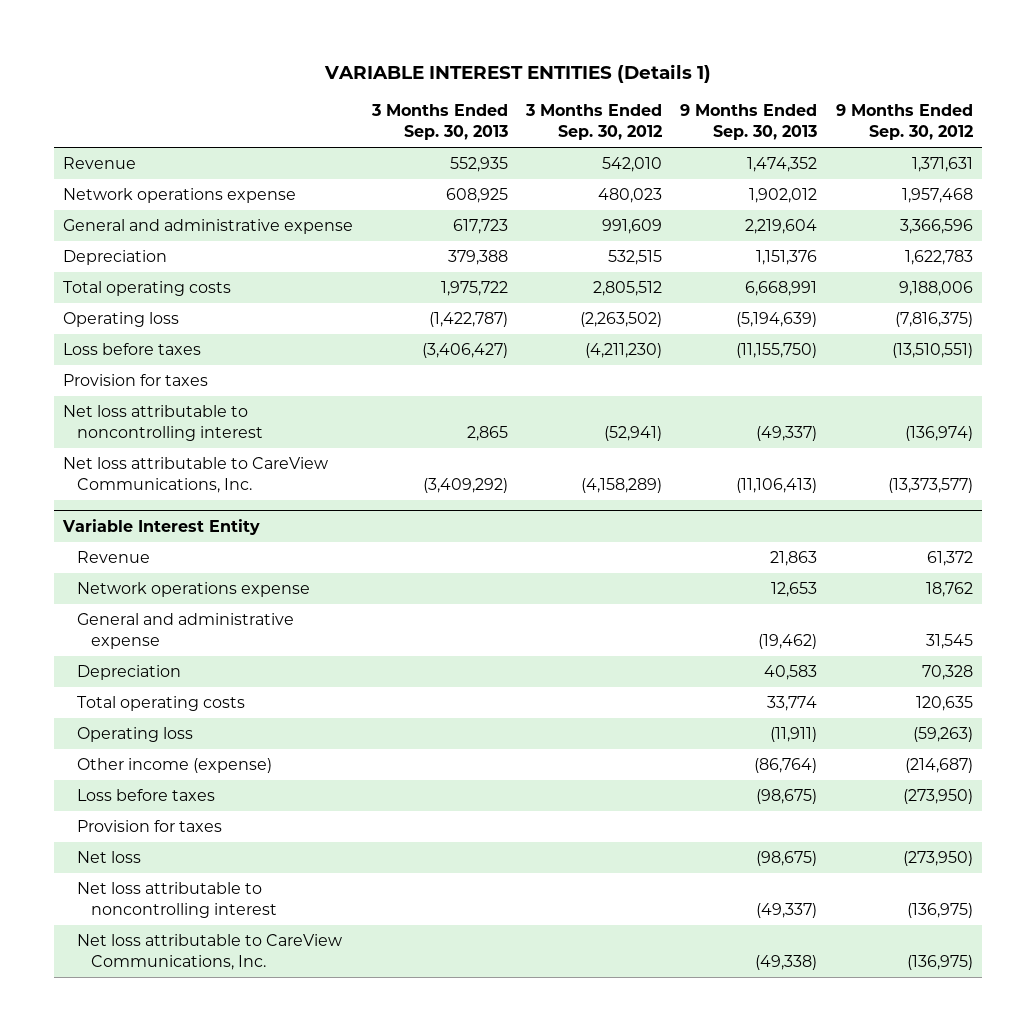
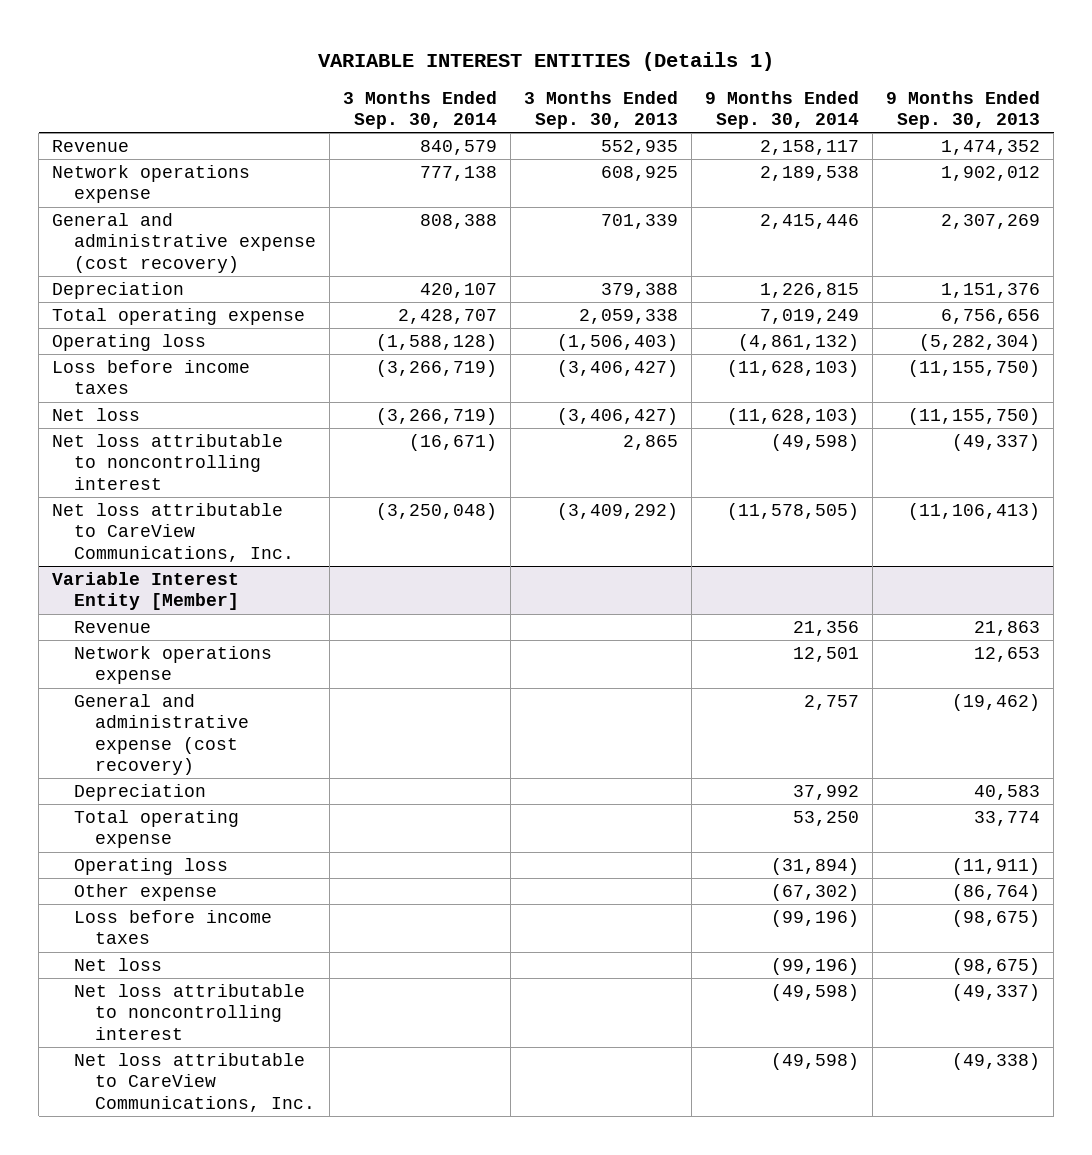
[525,104,663,141] 3 Months Ended Sep. 30, 2012 -> none
[835,104,973,141] 9 Months Ended Sep. 30, 2012 -> none
none -> [342,90,497,130] 3 Months Ended Sep. 30, 2014
none -> [704,90,859,130] 9 Months Ended Sep. 30, 2014
[63,219,354,235] General and administrative expense -> [52,212,316,273] General and administrative expense (cost recovery)
[452,219,508,235] 617,723 -> [600,213,678,229] 701,339
[745,219,818,235] 2,219,604 -> [941,213,1041,229] 2,307,269
[63,374,209,387] Provision for taxes -> none
[63,281,232,297] Total operating costs -> [52,307,306,325] Total operating expense
[440,281,508,297] 1,975,722 -> [578,308,678,324] 2,059,338
[745,281,818,297] 6,668,991 -> [941,308,1041,324] 6,756,656
[428,312,508,328] (1,422,787) -> [556,333,678,351] (1,506,403)
[736,312,818,328] (5,194,639) -> [919,333,1041,351] (5,282,304)
[63,343,202,356] Loss before taxes -> [52,359,251,395] Loss before income taxes
none -> [52,407,141,421] Net loss
[62,518,261,535] Variable Interest Entity -> [52,571,240,611] Variable Interest Entity [Member]
[76,613,294,649] General and administrative expense -> [73,693,249,776] General and administrative expense (cost recovery)
[76,696,245,712] Total operating costs -> [73,809,239,849] Total operating expense
[76,820,222,833] Provision for taxes -> none
[76,758,272,774] Other income (expense) -> [73,883,217,901] Other expense
[76,789,215,802] Loss before taxes -> [73,909,272,945] Loss before income taxes

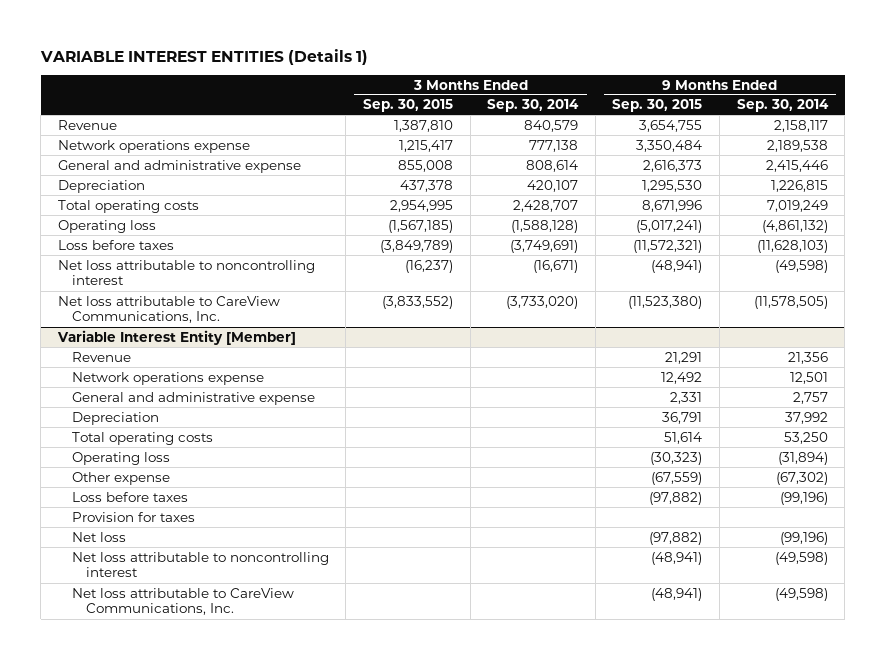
[523,90,678,130] 3 Months Ended Sep. 30, 2013 -> none
[886,90,1041,130] 9 Months Ended Sep. 30, 2013 -> none
none -> [363,99,454,113] Sep. 30, 2015
none -> [612,99,703,113] Sep. 30, 2015
[52,212,316,273] General and administrative expense (cost recovery) -> [57,159,301,173] General and administrative expense
[419,213,497,229] 808,388 -> [526,159,579,172] 808,614
[52,307,306,325] Total operating expense -> [57,199,199,213] Total operating costs
[52,407,141,421] Net loss -> none
[52,359,251,395] Loss before income taxes -> [57,239,174,250] Loss before taxes
[375,359,497,377] (3,266,719) -> [510,239,579,253] (3,749,691)
[375,502,497,520] (3,250,048) -> [506,295,579,309] (3,733,020)
[73,693,249,776] General and administrative expense (cost recovery) -> [71,391,315,405] General and administrative expense
[73,809,239,849] Total operating expense -> [71,431,213,445] Total operating costs
[73,909,272,945] Loss before income taxes -> [71,491,188,502] Loss before taxes
none -> [71,511,195,522] Provision for taxes

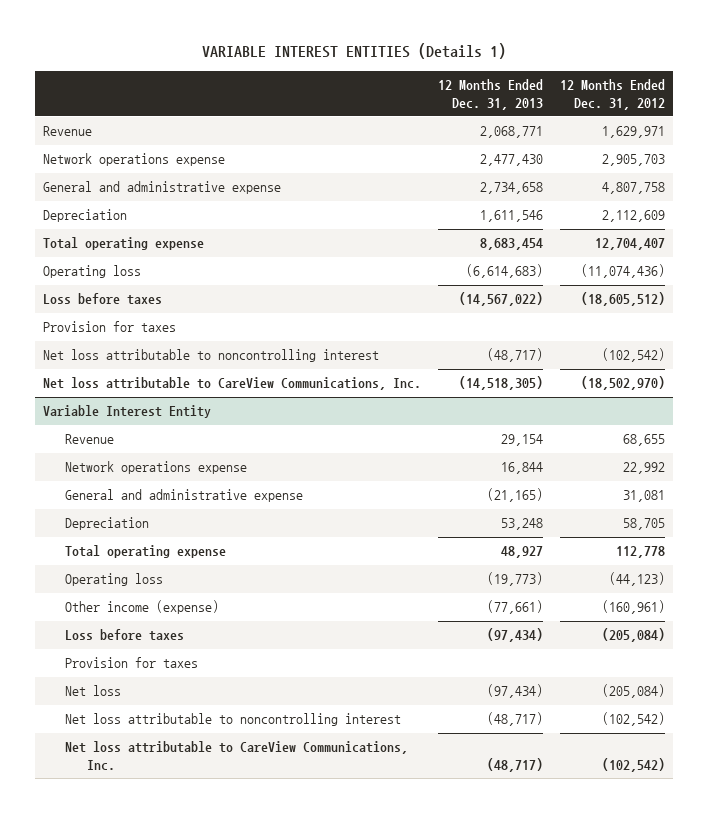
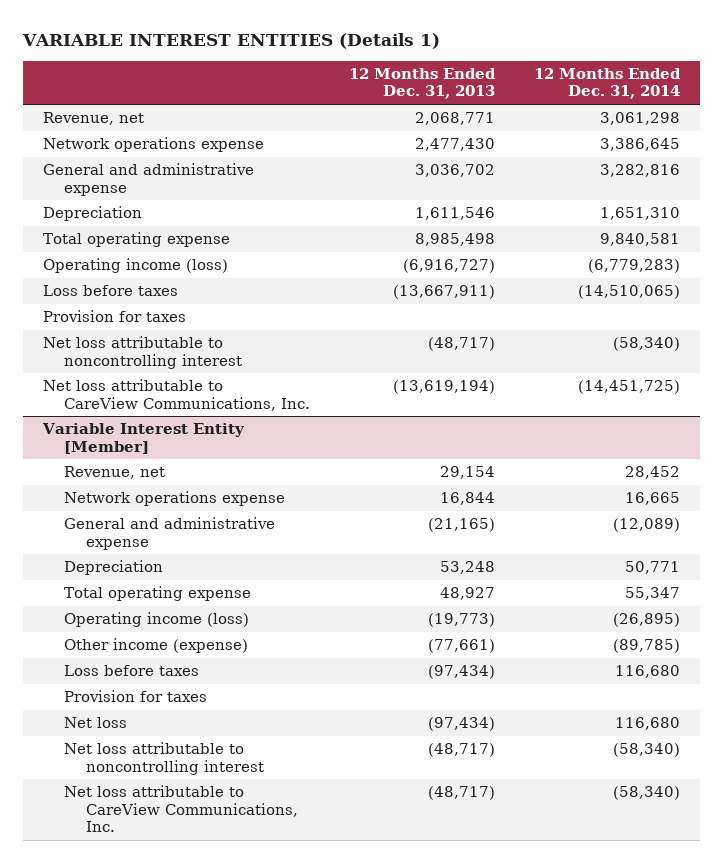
[559,78,665,110] 12 Months Ended Dec. 31, 2012 -> none
none -> [534,68,682,100] 12 Months Ended Dec. 31, 2014
[42,126,92,137] Revenue -> [42,112,144,126] Revenue, net
[479,182,543,195] 2,734,658 -> [415,164,496,178] 3,036,702
[479,238,543,251] 8,683,454 -> [415,233,496,247] 8,985,498
[42,265,141,279] Operating loss -> [42,258,228,274] Operating income (loss)
[465,264,543,279] (6,614,683) -> [403,259,496,274] (6,916,727)
[458,292,543,307] (14,567,022) -> [393,285,496,300] (13,667,911)
[458,376,543,391] (14,518,305) -> [393,380,496,395] (13,619,194)
[42,405,211,419] Variable Interest Entity -> [41,423,245,454] Variable Interest Entity [Member]
[64,434,114,445] Revenue -> [64,466,166,480] Revenue, net
[64,573,163,587] Operating loss -> [64,612,250,628] Operating income (loss)

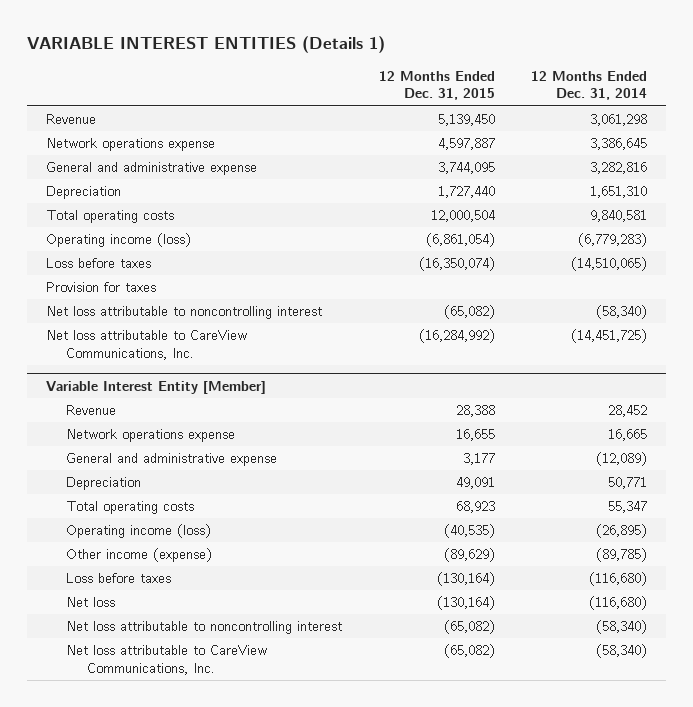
[349,68,497,100] 12 Months Ended Dec. 31, 2013 -> none
none -> [378,70,495,101] 12 Months Ended Dec. 31, 2015
[42,112,144,126] Revenue, net -> [45,113,96,124] Revenue
[42,232,230,248] Total operating expense -> [45,209,174,223] Total operating costs
[64,466,166,480] Revenue, net -> [66,404,117,415] Revenue
[64,586,252,602] Total operating expense -> [66,500,195,514] Total operating costs
[64,690,208,703] Provision for taxes -> none
[615,665,681,679] 116,680 -> [589,571,648,586] (116,680)
[615,717,681,731] 116,680 -> [589,595,648,610] (116,680)

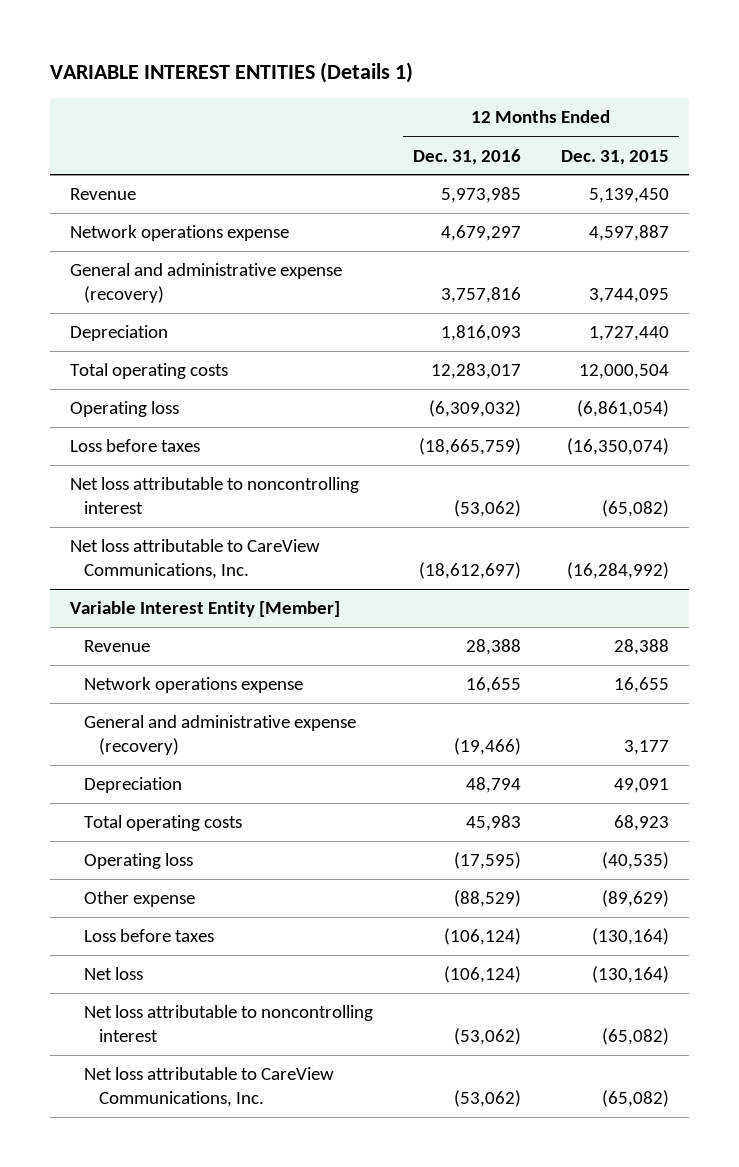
[531,70,648,101] 12 Months Ended Dec. 31, 2014 -> none
none -> [413,148,522,165] Dec. 31, 2016
[45,161,257,175] General and administrative expense -> [69,263,342,303] General and administrative expense (recovery)
[45,232,191,247] Operating income (loss) -> [69,401,179,418] Operating loss
[45,281,156,292] Provision for taxes -> none
[66,452,278,466] General and administrative expense -> [84,715,357,755] General and administrative expense (recovery)
[66,523,212,538] Operating income (loss) -> [84,853,194,870] Operating loss
[66,547,213,562] Other income (expense) -> [84,891,196,908] Other expense

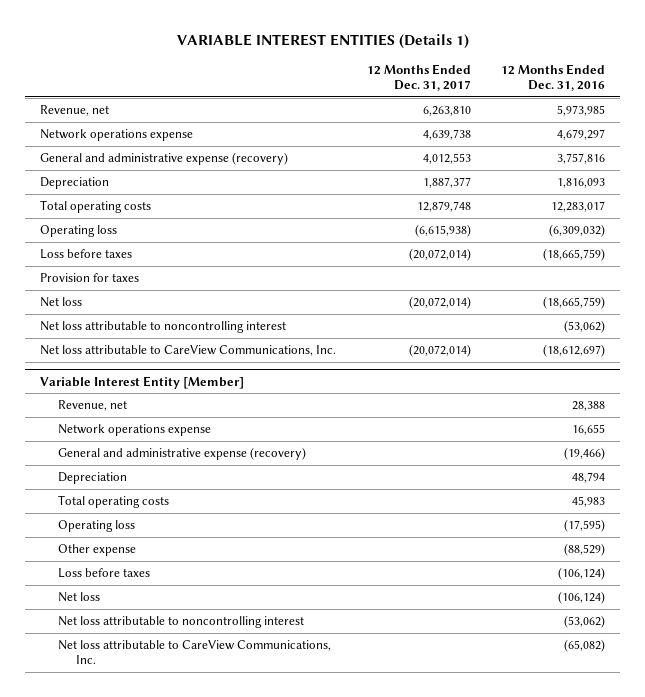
[560,149,669,165] Dec. 31, 2015 -> none
none -> [366,63,471,92] 12 Months Ended Dec. 31, 2017
[69,188,136,201] Revenue -> [39,104,109,116] Revenue, net
none -> [39,272,139,282] Provision for taxes
none -> [39,296,82,307] Net loss
[84,640,151,653] Revenue -> [58,399,128,411] Revenue, net
[454,1089,522,1107] (53,062) -> [564,638,606,652] (65,082)

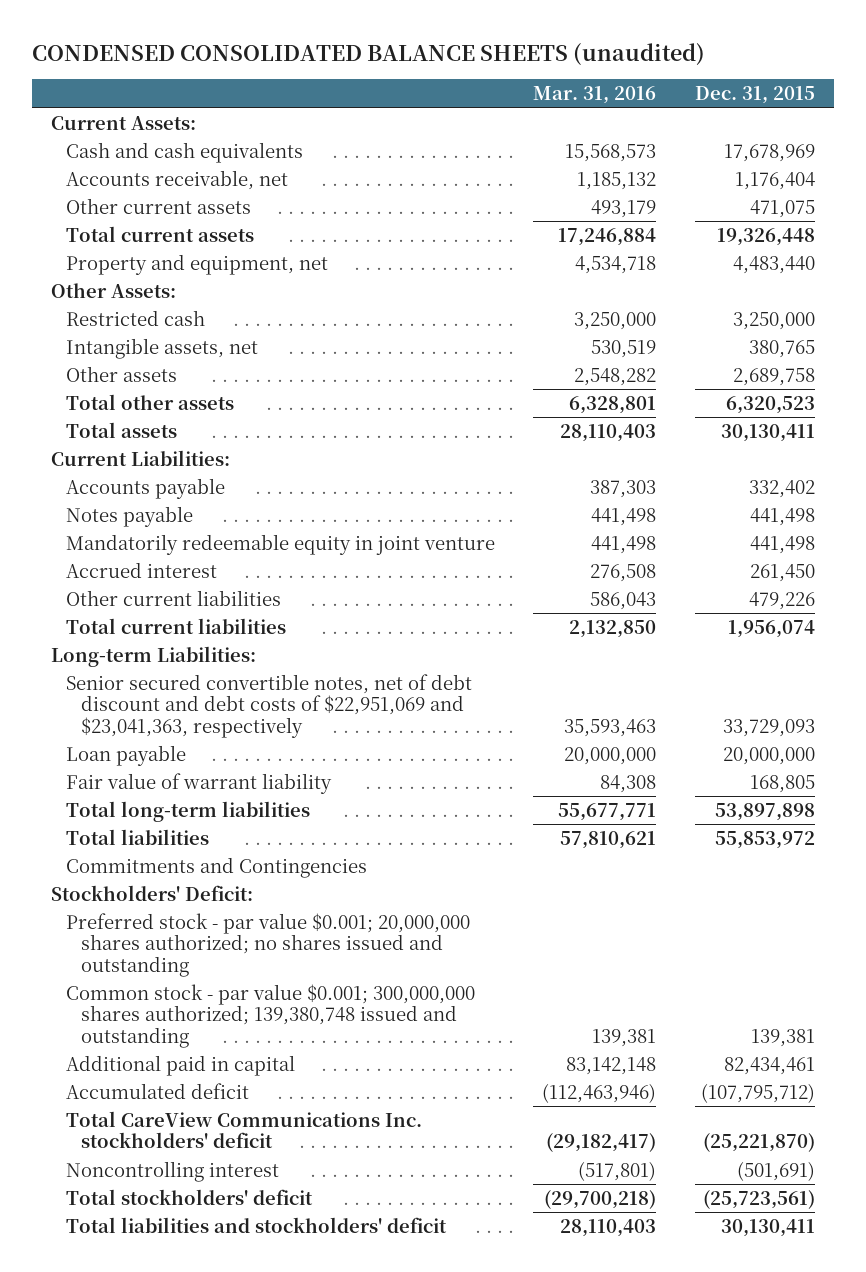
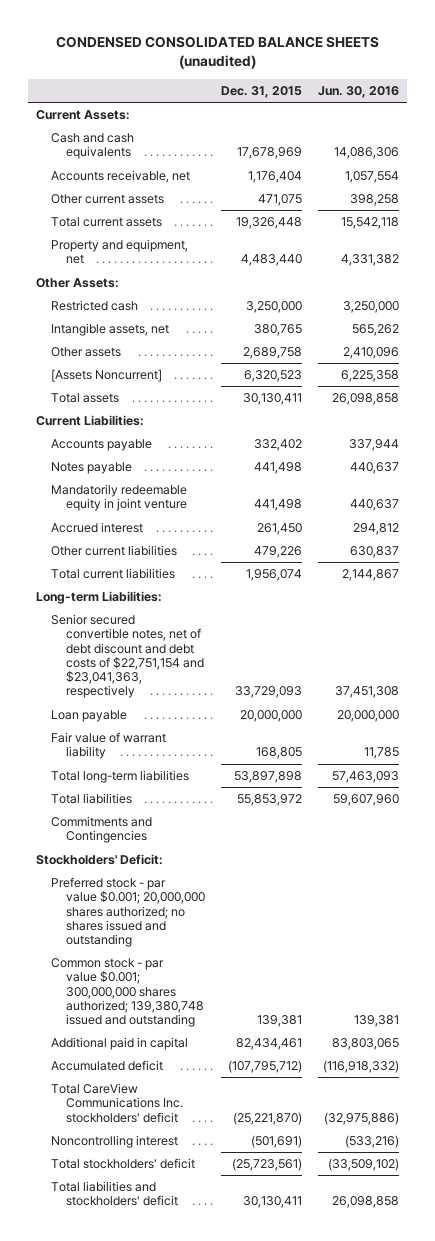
[533,86,657,105] Mar. 31, 2016 -> none
none -> [318,85,400,98] Jun. 30, 2016
[66,393,235,410] Total other assets -> [50,369,162,383] [Assets Noncurrent]
[66,673,473,738] Senior secured convertible notes, net of debt discount and debt costs of $22,951,069 and $23,041,363, respectively -> [50,614,204,699] Senior secured convertible notes, net of debt discount and debt costs of $22,751,154 and $23,041,363, respectively

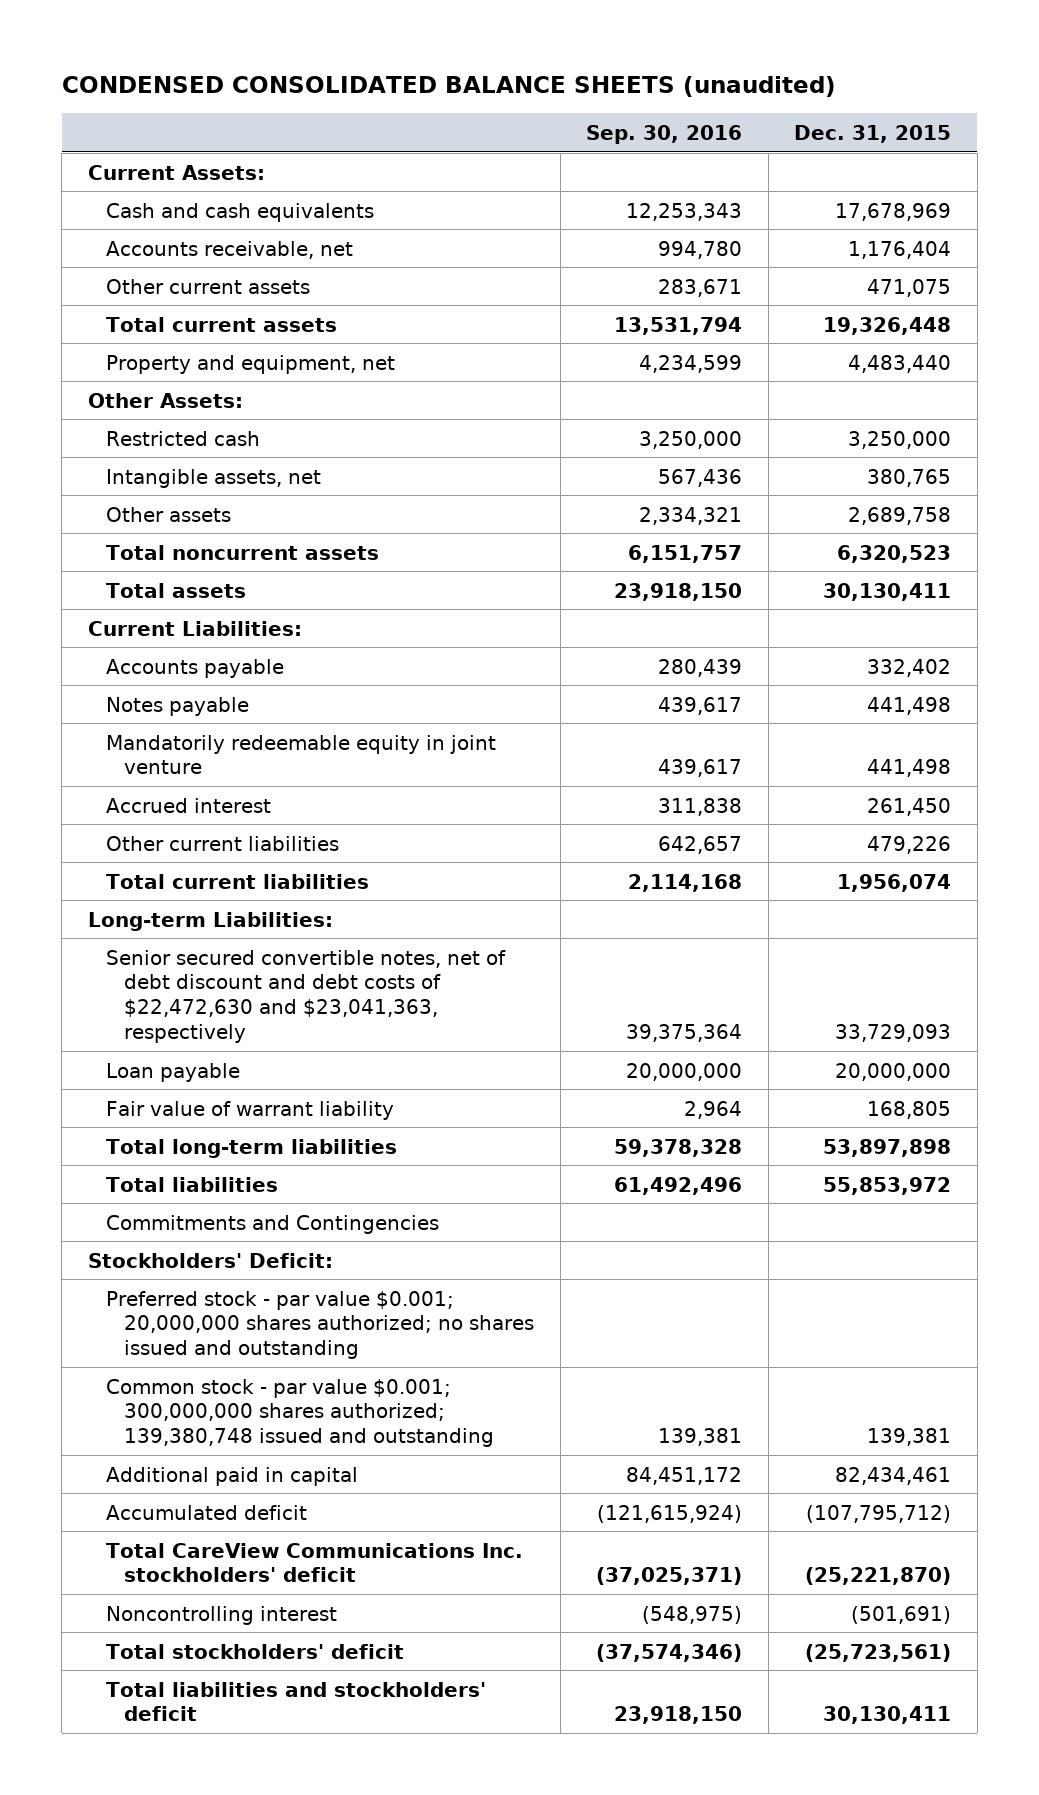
[318,85,400,98] Jun. 30, 2016 -> none
none -> [586,124,743,144] Sep. 30, 2016
[50,369,162,383] [Assets Noncurrent] -> [106,544,380,560] Total noncurrent assets
[50,614,204,699] Senior secured convertible notes, net of debt discount and debt costs of $22,751,154 and $23,041,363, respectively -> [106,949,507,1043] Senior secured convertible notes, net of debt discount and debt costs of $22,472,630 and $23,041,363, respectively

